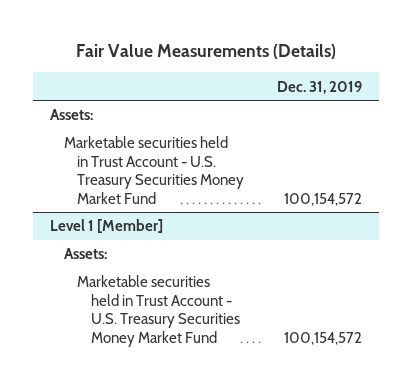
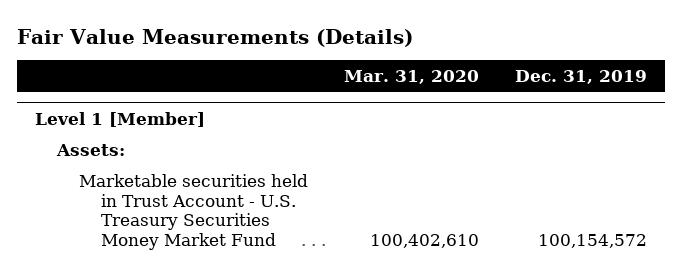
none -> [344,70,480,85] Mar. 31, 2020
[49,109,93,121] Assets: -> none
[63,136,245,204] Marketable securities held in Trust Account - U.S. Treasury Securities Money Market Fund -> none

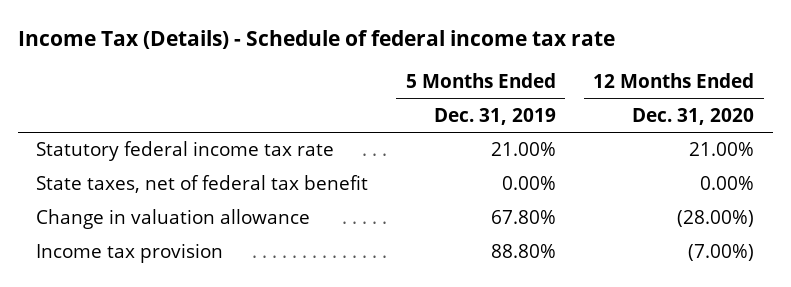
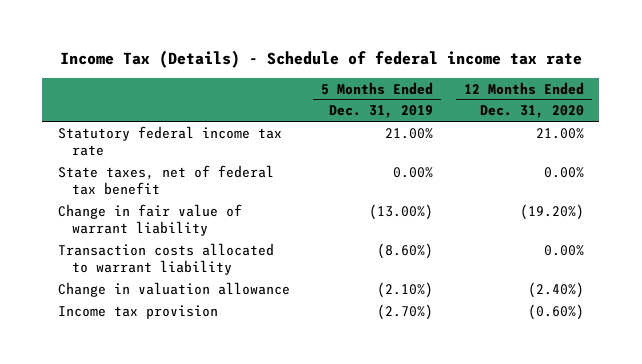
none -> [57,203,242,237] Change in fair value of warrant liability
none -> [57,242,274,276] Transaction costs allocated to warrant liability
[490,210,556,225] 67.80% -> [376,281,433,298] (2.10%)
[677,210,755,228] (28.00%) -> [527,281,584,298] (2.40%)
[490,244,556,259] 88.80% -> [376,303,433,320] (2.70%)
[688,244,755,262] (7.00%) -> [527,303,584,320] (0.60%)

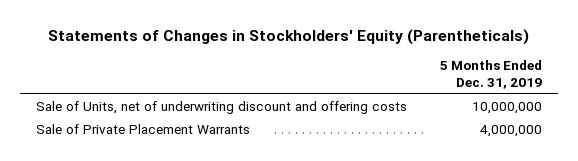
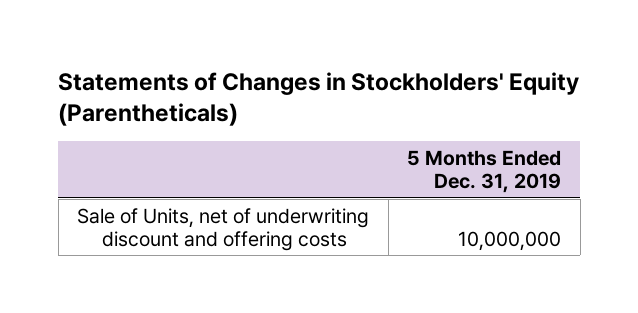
[36,124,251,135] Sale of Private Placement Warrants -> none

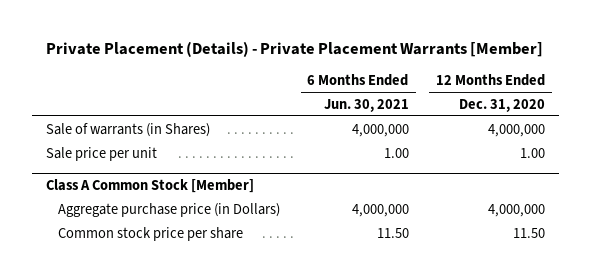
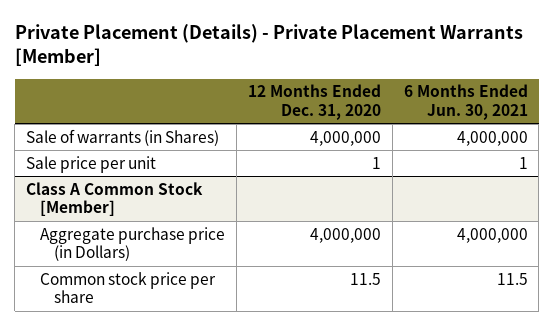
[383,147,409,158] 1.00 -> [518,156,528,169] 1
[520,147,546,158] 1.00 -> [371,156,381,169] 1
[376,227,409,238] 11.50 -> [496,272,528,285] 11.5
[513,227,546,238] 11.50 -> [349,272,381,285] 11.5

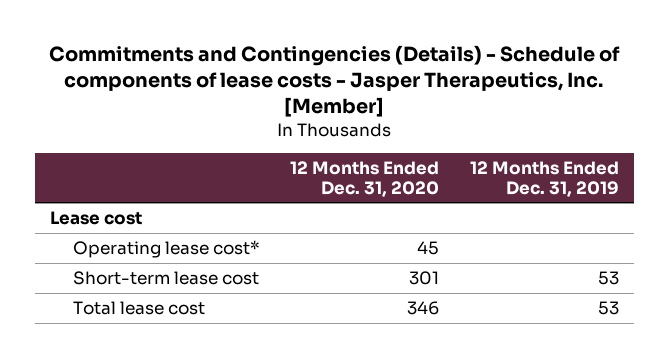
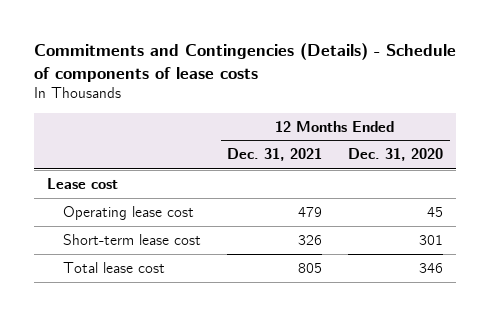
[49,44,621,118] Commitments and Contingencies (Details) - Schedule of components of lease costs - Jasper Therapeutics, Inc. [Member] -> [34,43,457,82] Commitments and Contingencies (Details) - Schedule of components of lease costs
[470,160,620,197] 12 Months Ended Dec. 31, 2019 -> none
none -> [227,148,323,162] Dec. 31, 2021
[72,239,260,258] Operating lease cost* -> [63,205,195,220] Operating lease cost

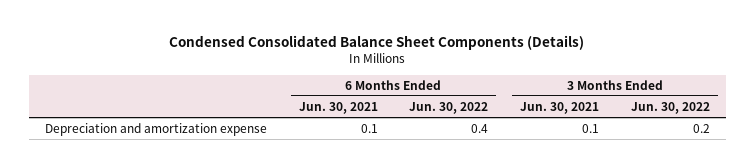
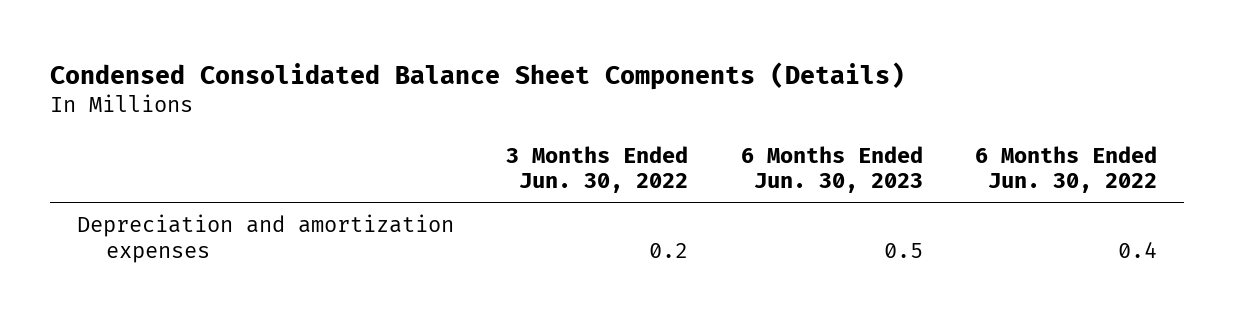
[298,101,378,114] Jun. 30, 2021 -> none
[520,101,600,114] Jun. 30, 2021 -> none
none -> [740,145,923,194] 6 Months Ended Jun. 30, 2023
[44,122,267,136] Depreciation and amortization expense -> [76,213,454,263] Depreciation and amortization expenses

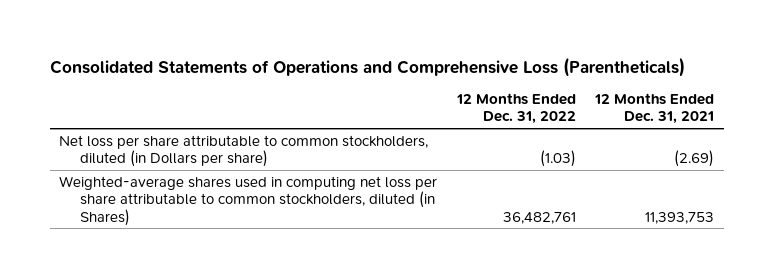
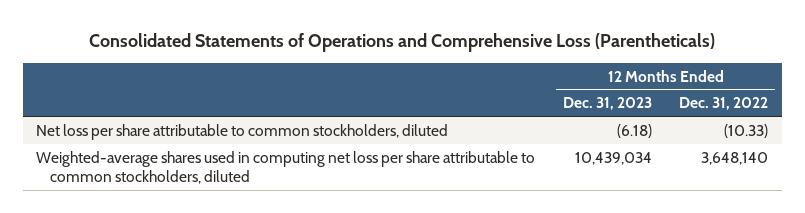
[593,92,714,125] 12 Months Ended Dec. 31, 2021 -> none
none -> [562,97,652,111] Dec. 31, 2023
[59,134,429,168] Net loss per share attributable to common stockholders, diluted (in Dollars per share) -> [36,123,449,140] Net loss per share attributable to common stockholders, diluted
[539,150,576,168] (1.03) -> [724,123,769,138] (10.33)
[59,175,438,226] Weighted-average shares used in computing net loss per share attributable to common stockholders, diluted (in Shares) -> [36,150,536,184] Weighted-average shares used in computing net loss per share attributable to common stockholders, diluted
[502,211,576,224] 36,482,761 -> [701,151,769,165] 3,648,140

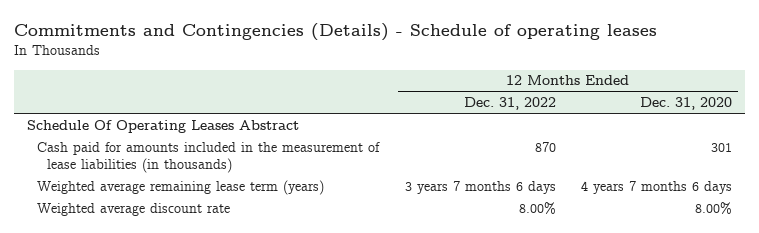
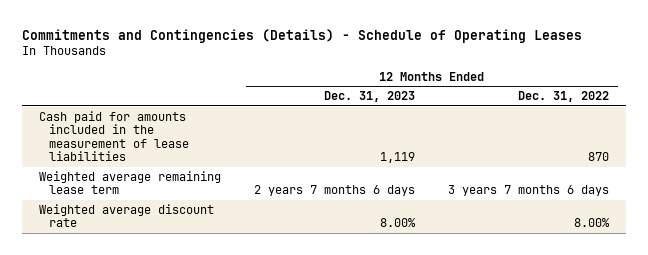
[14,23,658,42] Commitments and Contingencies (Details) - Schedule of operating leases -> [22,28,583,43] Commitments and Contingencies (Details) - Schedule of Operating Leases
[639,97,732,111] Dec. 31, 2020 -> none
none -> [324,91,416,103] Dec. 31, 2023
[26,119,299,133] Schedule Of Operating Leases Abstract -> none
[37,141,381,174] Cash paid for amounts included in the measurement of lease liabilities (in thousands) -> [38,110,189,161] Cash paid for amounts included in the measurement of lease liabilities
[37,179,325,195] Weighted average remaining lease term (years) -> [38,170,221,195] Weighted average remaining lease term

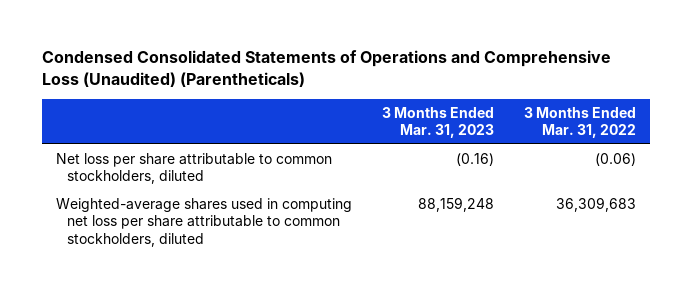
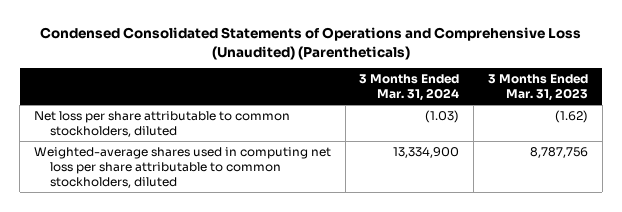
[523,106,636,139] 3 Months Ended Mar. 31, 2022 -> none
none -> [359,74,460,102] 3 Months Ended Mar. 31, 2024
[455,152,494,166] (0.16) -> [555,109,589,123] (1.62)
[417,196,494,212] 88,159,248 -> [530,146,589,158] 8,787,756

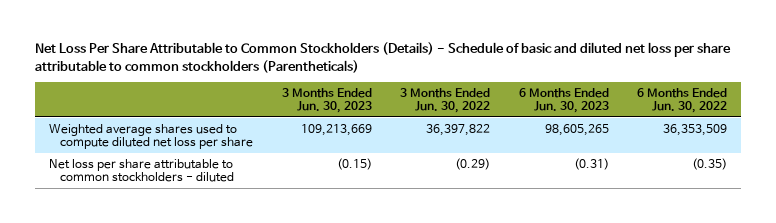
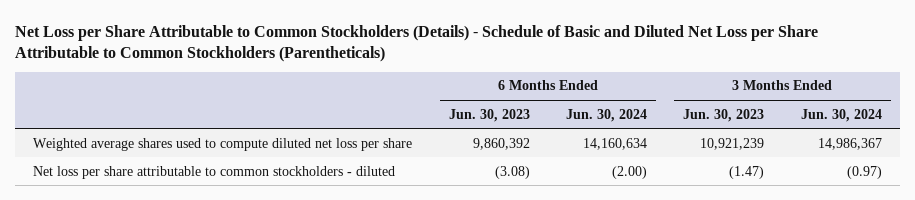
[34,41,731,73] Net Loss Per Share Attributable to Common Stockholders (Details) - Schedule of basic and diluted net loss per share attributable to common stockholders (Parentheticals) -> [15,24,819,63] Net Loss per Share Attributable to Common Stockholders (Details) - Schedule of Basic and Diluted Net Loss per Share Attributable to Common Stockholders (Parentheticals)
[400,87,491,114] 3 Months Ended Jun. 30, 2022 -> none
[637,87,728,114] 6 Months Ended Jun. 30, 2022 -> none
none -> [565,108,647,122] Jun. 30, 2024
none -> [800,108,882,122] Jun. 30, 2024
[300,123,372,136] 109,213,669 -> [700,137,765,150] 10,921,239
[544,123,609,136] 98,605,265 -> [472,137,530,150] 9,860,392
[336,157,372,170] (0.15) -> [729,165,765,179] (1.47)
[573,157,609,170] (0.31) -> [494,165,530,179] (3.08)

